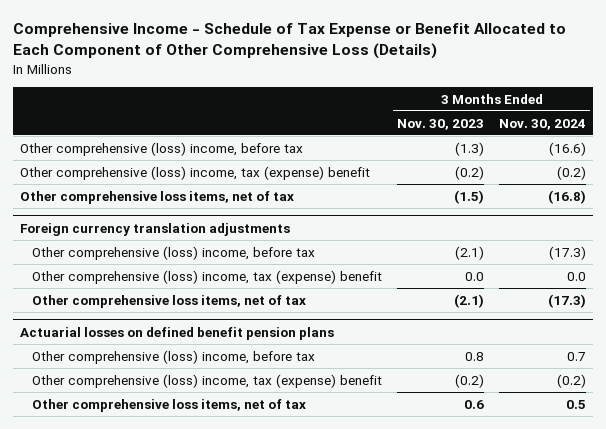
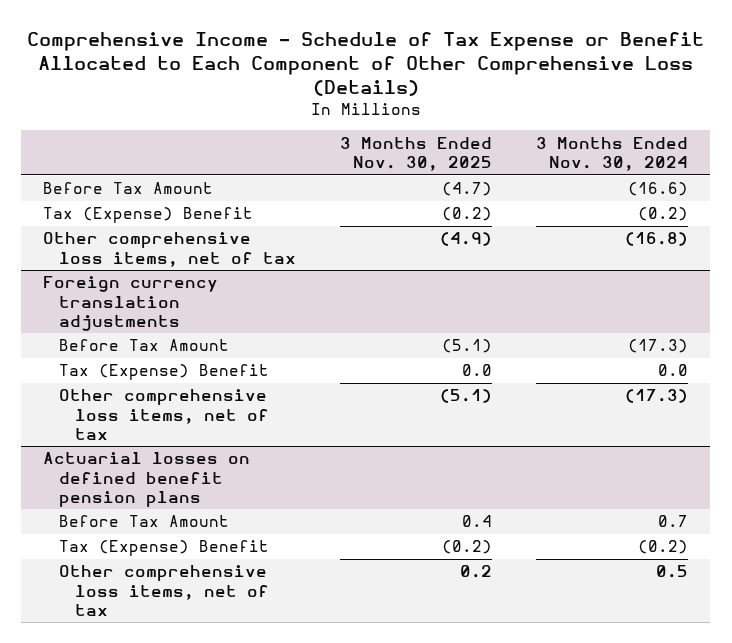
[397,118,485,130] Nov. 30, 2023 -> none
none -> [340,136,493,172] 3 Months Ended Nov. 30, 2025
[20,141,304,156] Other comprehensive (loss) income, before tax -> [43,182,214,195] Before Tax Amount
[20,165,371,180] Other comprehensive (loss) income, tax (expense) benefit -> [43,207,254,224] Tax (Expense) Benefit
[32,245,316,260] Other comprehensive (loss) income, before tax -> [59,339,230,352] Before Tax Amount
[32,269,383,284] Other comprehensive (loss) income, tax (expense) benefit -> [59,364,270,381] Tax (Expense) Benefit
[32,349,316,364] Other comprehensive (loss) income, before tax -> [59,515,230,528] Before Tax Amount
[32,373,383,388] Other comprehensive (loss) income, tax (expense) benefit -> [59,540,270,557] Tax (Expense) Benefit

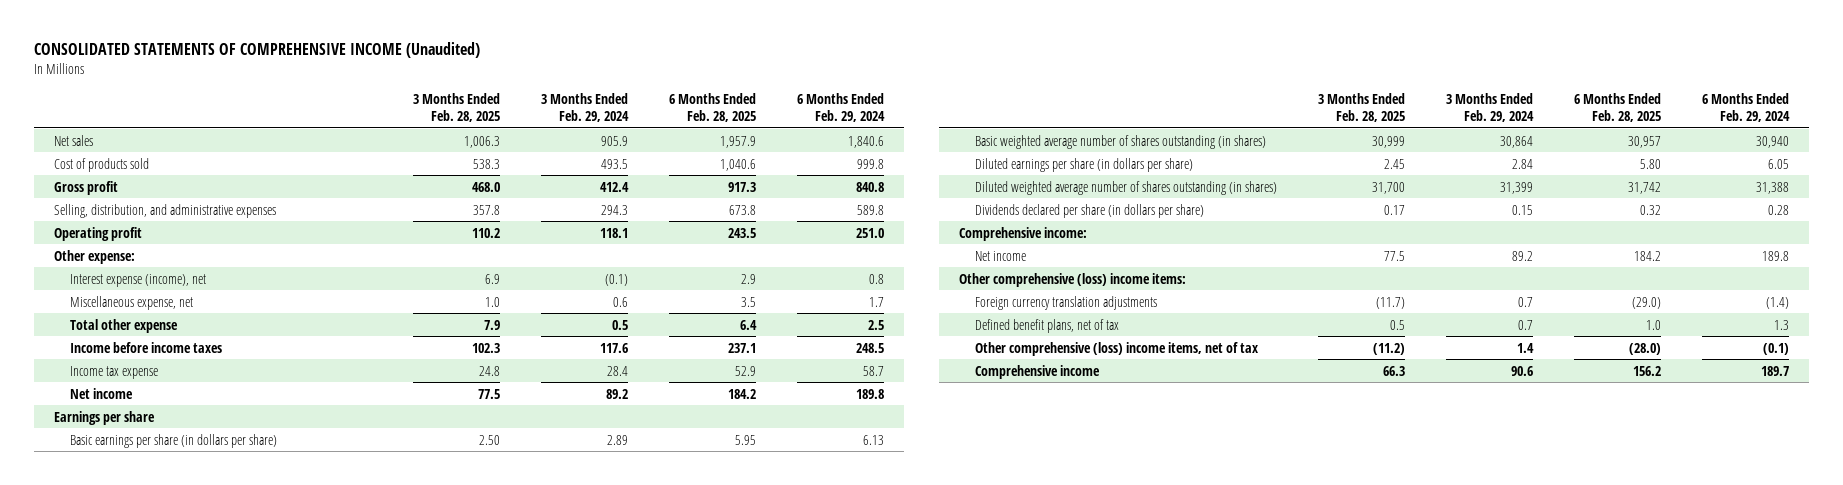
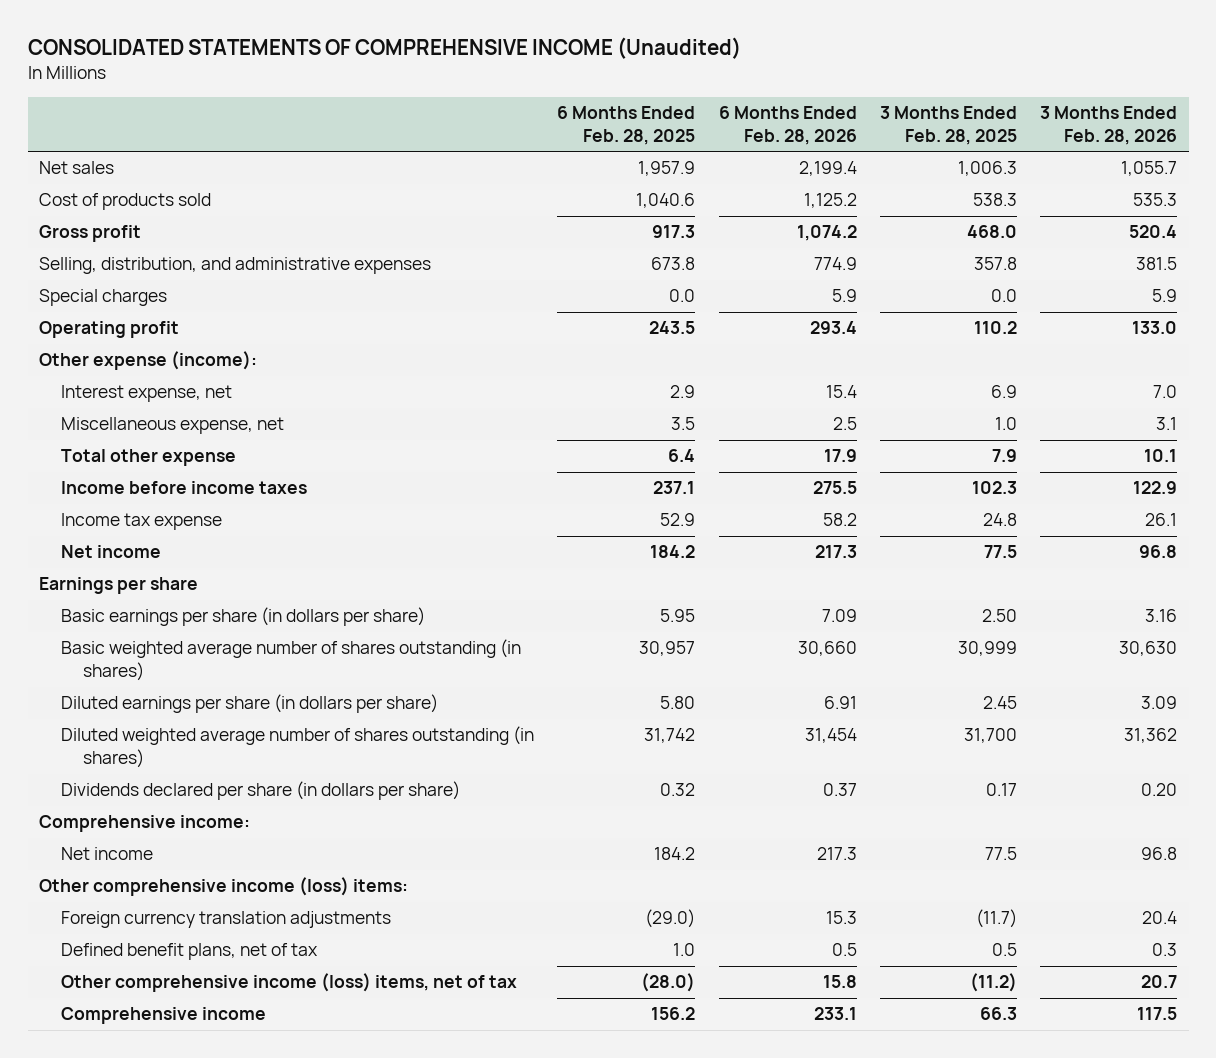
[540,92,629,123] 3 Months Ended Feb. 29, 2024 -> none
[796,92,885,123] 6 Months Ended Feb. 29, 2024 -> none
none -> [718,105,857,145] 6 Months Ended Feb. 28, 2026
none -> [1040,105,1178,145] 3 Months Ended Feb. 28, 2026
none -> [39,289,168,307] Special charges
[54,249,136,264] Other expense: -> [39,351,258,371] Other expense (income):
[70,273,207,287] Interest expense (income), net -> [61,385,233,403] Interest expense, net
[959,272,1187,287] Other comprehensive (loss) income items: -> [39,877,409,897] Other comprehensive income (loss) items:
[975,341,1259,356] Other comprehensive (loss) income items, net of tax -> [61,973,518,993] Other comprehensive income (loss) items, net of tax

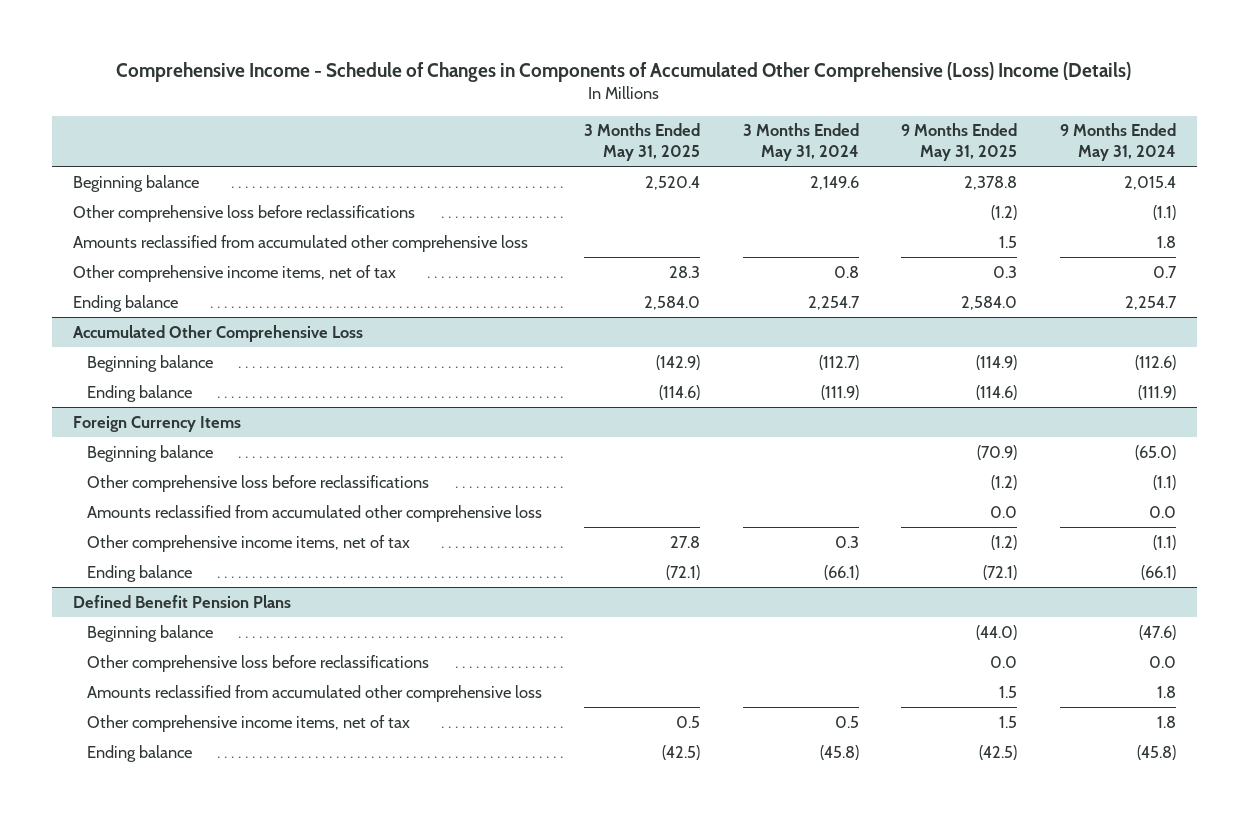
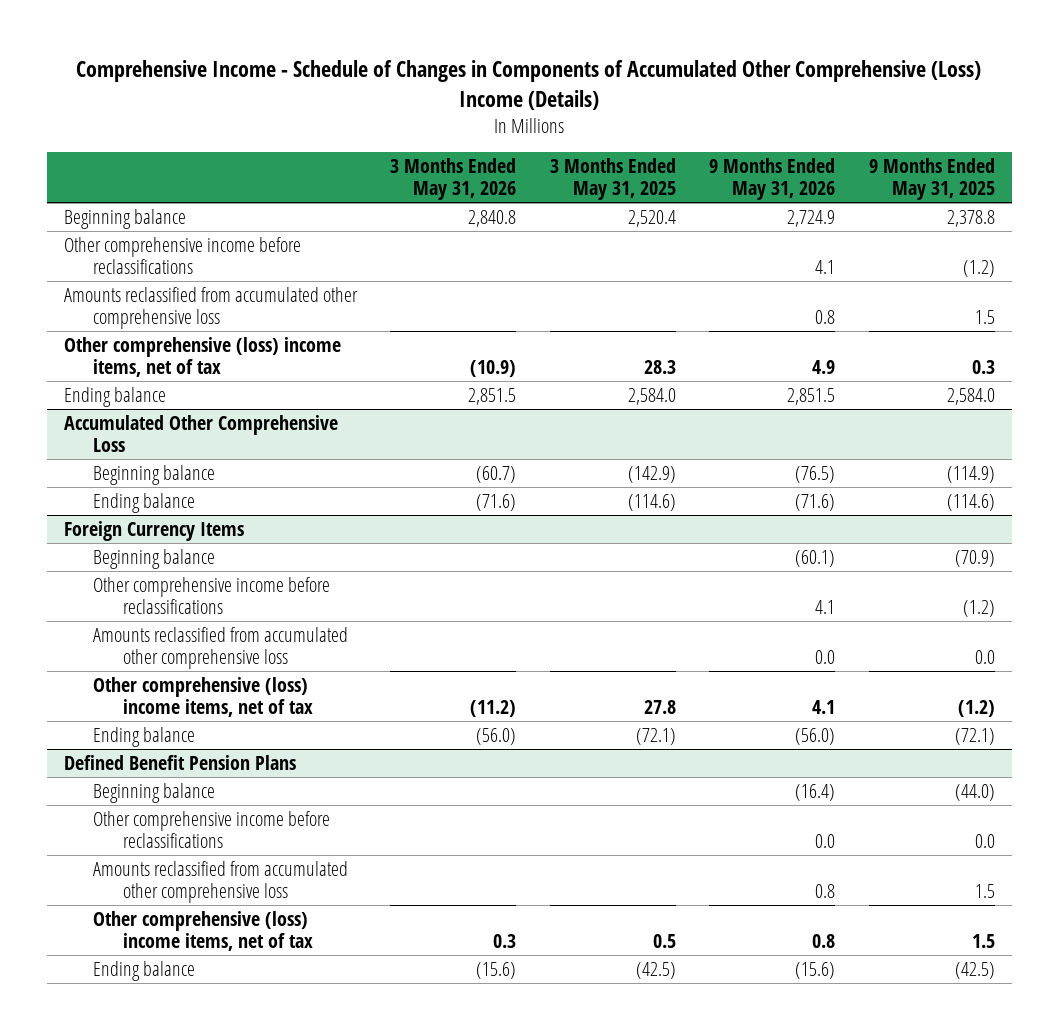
[742,123,859,162] 3 Months Ended May 31, 2024 -> none
[1060,123,1177,162] 9 Months Ended May 31, 2024 -> none
none -> [390,157,517,201] 3 Months Ended May 31, 2026
none -> [709,157,836,201] 9 Months Ended May 31, 2026
[72,204,415,222] Other comprehensive loss before reclassifications -> [63,236,301,275] Other comprehensive income before reclassifications
[72,264,396,282] Other comprehensive income items, net of tax -> [63,336,341,378] Other comprehensive (loss) income items, net of tax
[86,474,429,492] Other comprehensive loss before reclassifications -> [93,576,331,615] Other comprehensive income before reclassifications
[86,534,410,552] Other comprehensive income items, net of tax -> [93,676,314,718] Other comprehensive (loss) income items, net of tax
[86,654,429,672] Other comprehensive loss before reclassifications -> [93,810,331,849] Other comprehensive income before reclassifications
[86,714,410,732] Other comprehensive income items, net of tax -> [93,910,314,952] Other comprehensive (loss) income items, net of tax

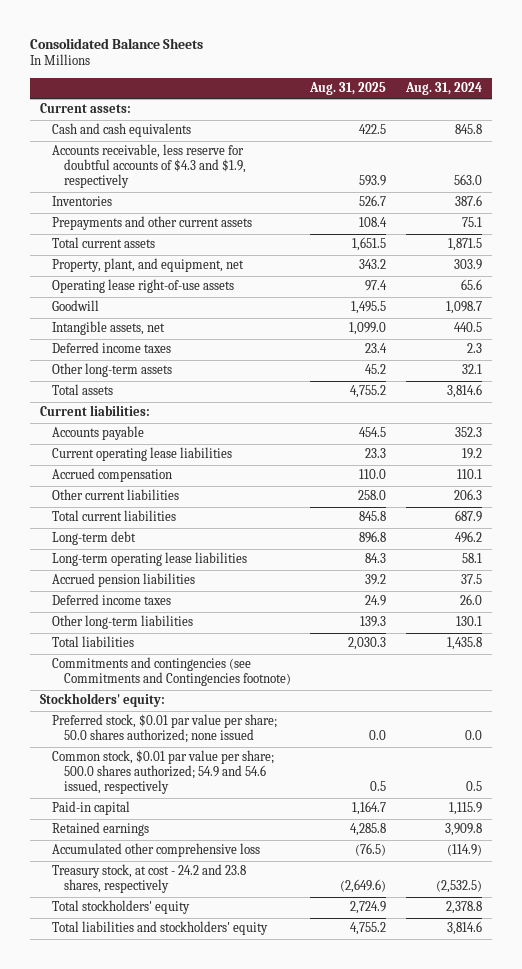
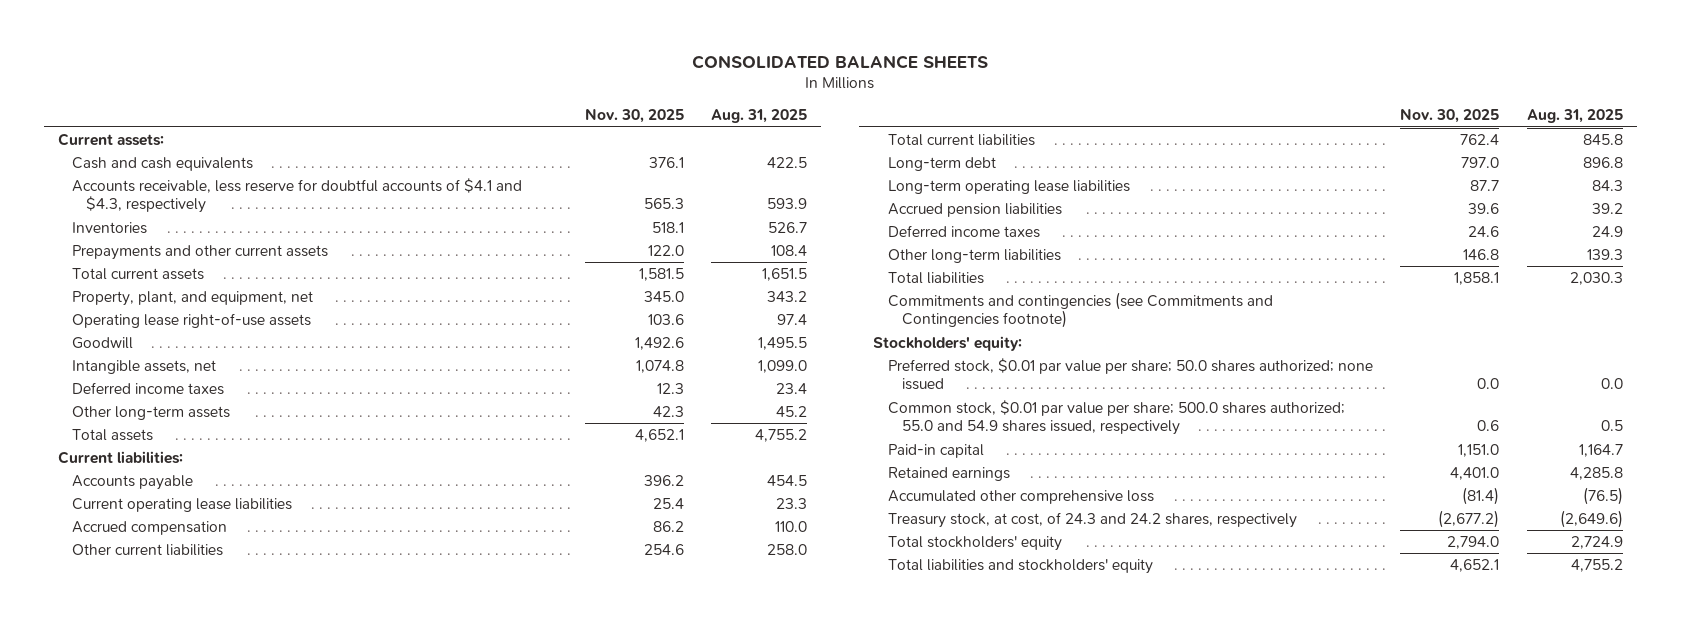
[29,37,203,49] Consolidated Balance Sheets -> [692,54,989,69] CONSOLIDATED BALANCE SHEETS
[405,82,483,96] Aug. 31, 2024 -> none
none -> [584,109,684,124] Nov. 30, 2025
[51,144,246,189] Accounts receivable, less reserve for doubtful accounts of $4.3 and $1.9, respectively -> [71,177,522,214] Accounts receivable, less reserve for doubtful accounts of $4.1 and $4.3, respectively
[51,750,274,795] Common stock, $0.01 par value per share; 500.0 shares authorized; 54.9 and 54.6 issued, respectively -> [887,399,1345,436] Common stock, $0.01 par value per share; 500.0 shares authorized; 55.0 and 54.9 shares issued, respectively
[51,864,246,894] Treasury stock, at cost - 24.2 and 23.8 shares, respectively -> [887,511,1297,528] Treasury stock, at cost, of 24.3 and 24.2 shares, respectively

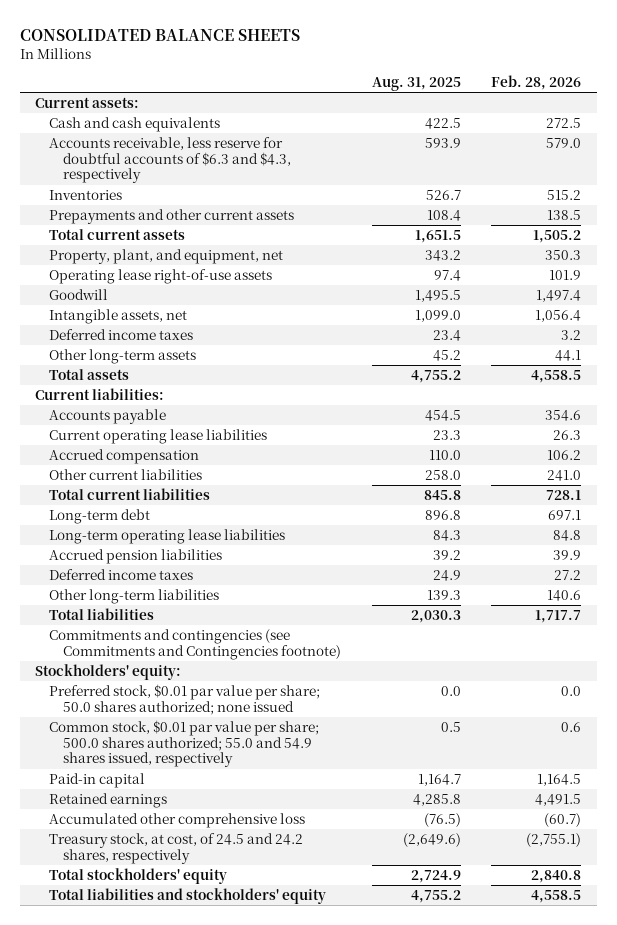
[584,109,684,124] Nov. 30, 2025 -> none
none -> [491,75,582,91] Feb. 28, 2026
[71,177,522,214] Accounts receivable, less reserve for doubtful accounts of $4.1 and $4.3, respectively -> [49,136,291,184] Accounts receivable, less reserve for doubtful accounts of $6.3 and $4.3, respectively
[887,511,1297,528] Treasury stock, at cost, of 24.3 and 24.2 shares, respectively -> [49,832,304,864] Treasury stock, at cost, of 24.5 and 24.2 shares, respectively

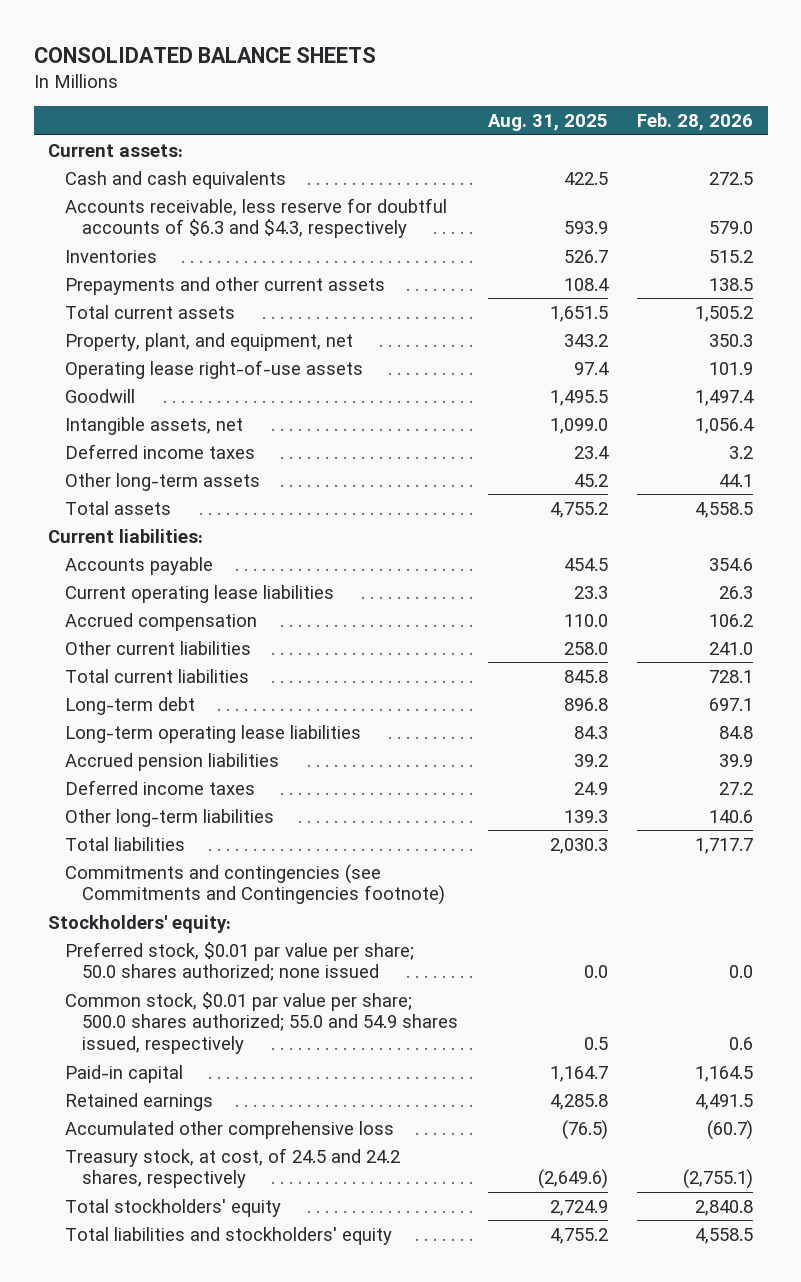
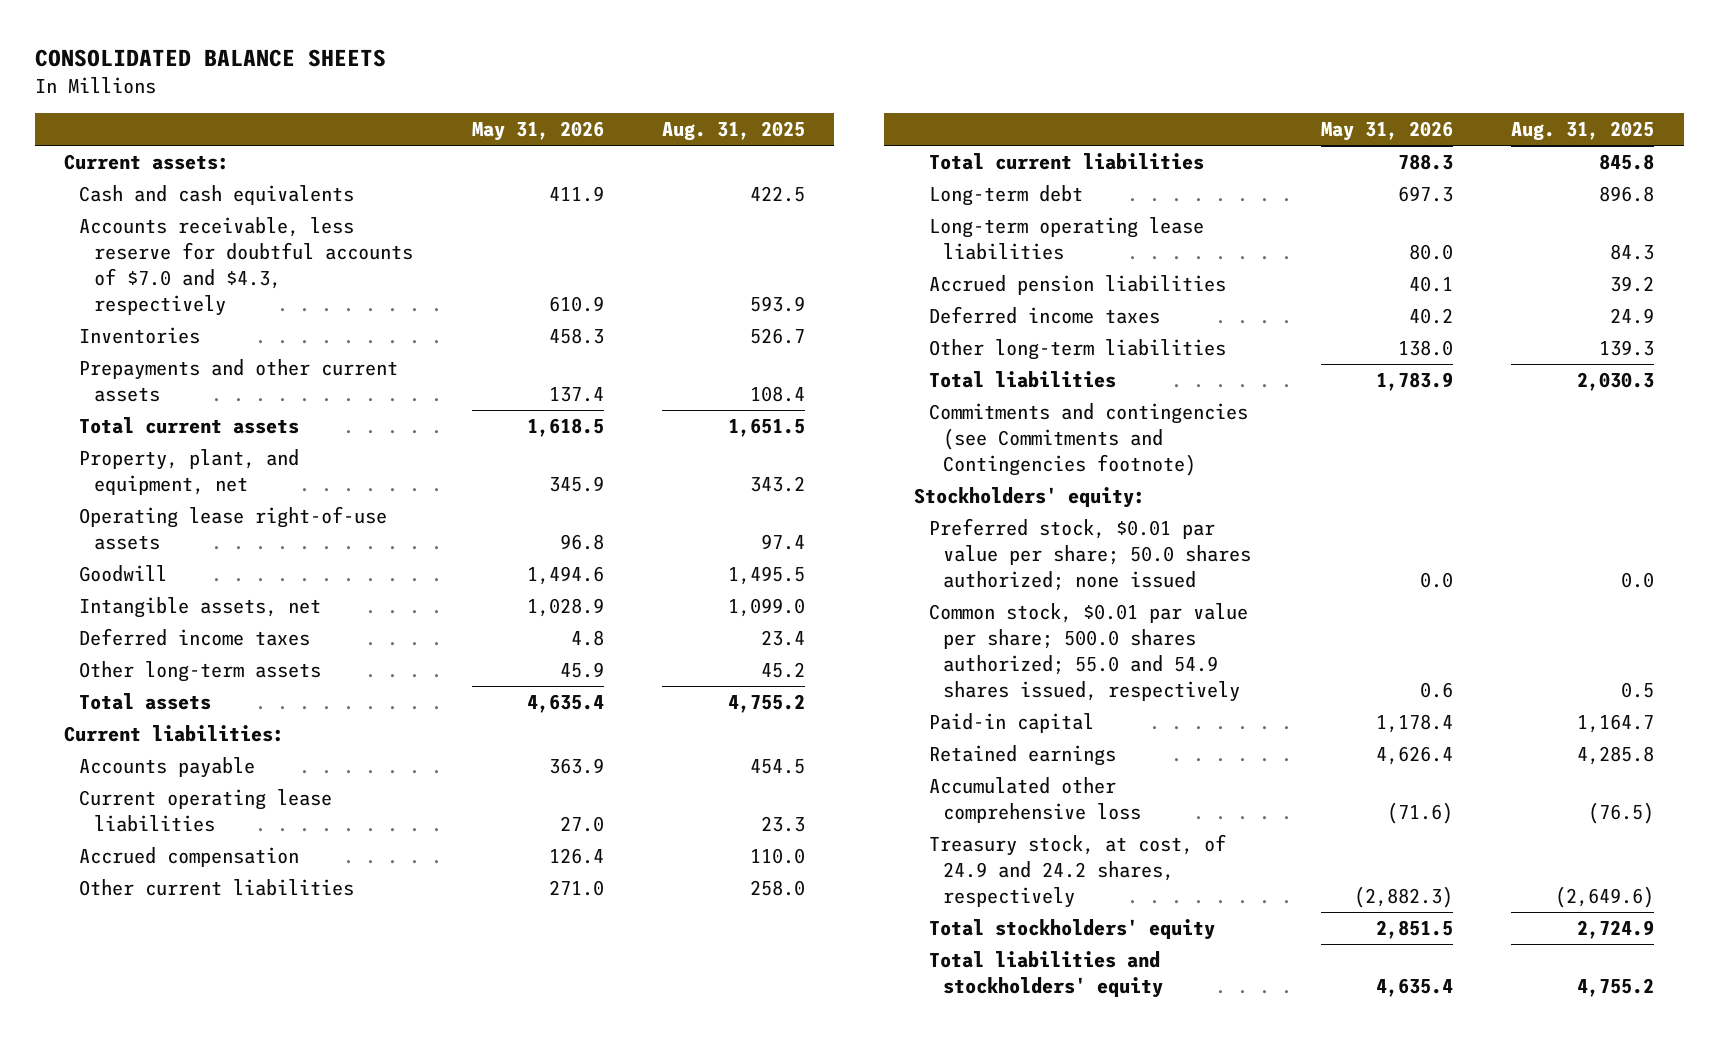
[636,113,753,132] Feb. 28, 2026 -> none
none -> [471,121,604,142] May 31, 2026
[65,197,448,239] Accounts receivable, less reserve for doubtful accounts of $6.3 and $4.3, respectively -> [79,217,414,317] Accounts receivable, less reserve for doubtful accounts of $7.0 and $4.3, respectively
[65,1147,401,1189] Treasury stock, at cost, of 24.5 and 24.2 shares, respectively -> [928,834,1226,909] Treasury stock, at cost, of 24.9 and 24.2 shares, respectively

